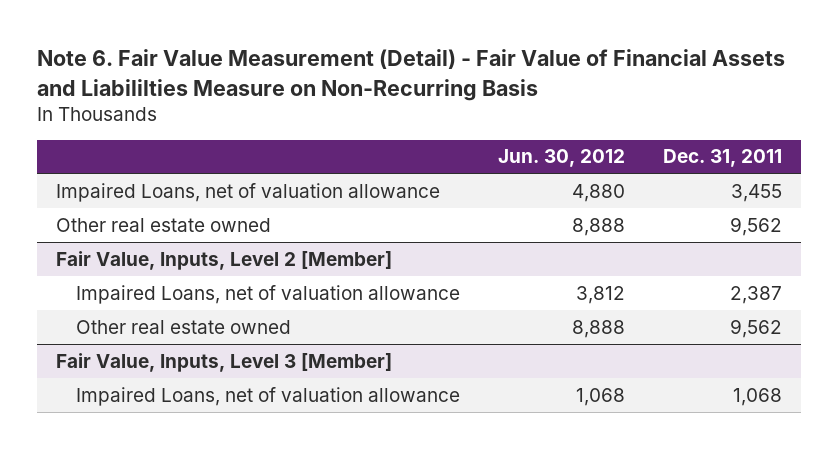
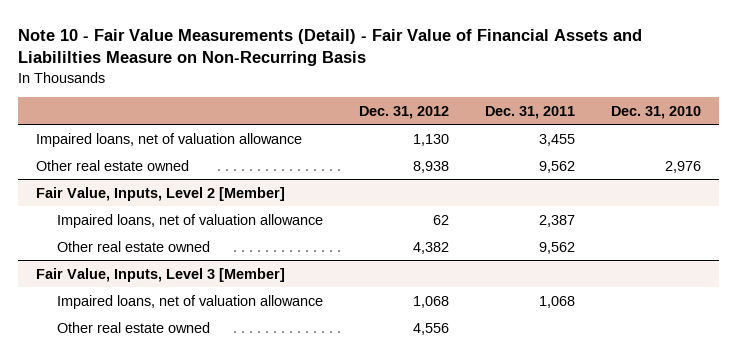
[37,49,786,101] Note 6. Fair Value Measurement (Detail) - Fair Value of Financial Assets and Liabililties Measure on Non-Recurring Basis -> [18,28,643,67] Note 10 - Fair Value Measurements (Detail) - Fair Value of Financial Assets and Liabililties Measure on Non-Recurring Basis
[498,149,626,168] Jun. 30, 2012 -> none
none -> [359,105,450,119] Dec. 31, 2012
none -> [611,105,702,119] Dec. 31, 2010
[56,182,441,202] Impaired Loans, net of valuation allowance -> [36,132,303,147] Impaired loans, net of valuation allowance
[76,284,461,304] Impaired Loans, net of valuation allowance -> [56,213,323,228] Impaired loans, net of valuation allowance
[76,386,461,406] Impaired Loans, net of valuation allowance -> [56,294,323,309] Impaired loans, net of valuation allowance
none -> [56,321,210,333] Other real estate owned

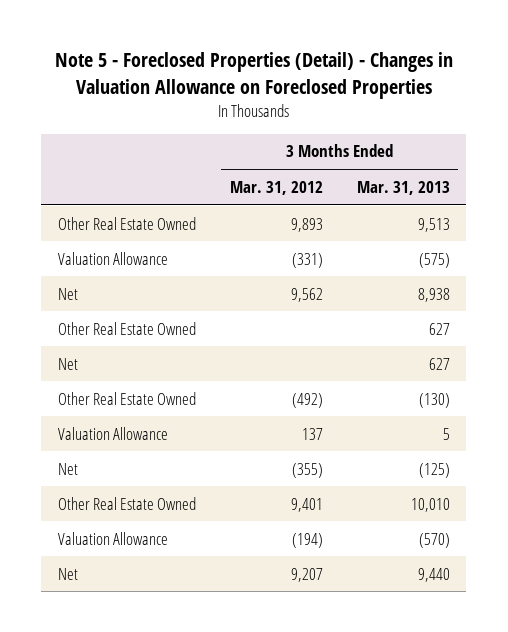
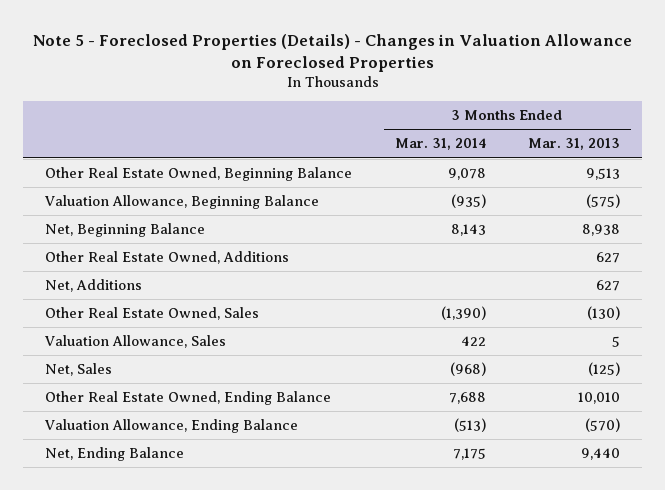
[54,52,453,99] Note 5 - Foreclosed Properties (Detail) - Changes in Valuation Allowance on Foreclosed Properties -> [32,33,632,72] Note 5 - Foreclosed Properties (Details) - Changes in Valuation Allowance on Foreclosed Properties
[229,180,323,195] Mar. 31, 2012 -> none
none -> [394,138,486,151] Mar. 31, 2014
[57,216,196,230] Other Real Estate Owned -> [44,166,352,181] Other Real Estate Owned, Beginning Balance
[57,251,168,265] Valuation Allowance -> [43,194,319,209] Valuation Allowance, Beginning Balance
[57,287,78,300] Net -> [44,222,205,237] Net, Beginning Balance
[57,321,196,335] Other Real Estate Owned -> [44,250,289,264] Other Real Estate Owned, Additions
[57,357,78,370] Net -> [44,278,142,292] Net, Additions
[57,391,196,405] Other Real Estate Owned -> [44,306,259,320] Other Real Estate Owned, Sales
[57,426,168,440] Valuation Allowance -> [43,334,226,348] Valuation Allowance, Sales
[57,462,78,475] Net -> [44,362,112,376] Net, Sales
[57,496,196,510] Other Real Estate Owned -> [44,390,331,405] Other Real Estate Owned, Ending Balance
[57,531,168,545] Valuation Allowance -> [43,418,298,433] Valuation Allowance, Ending Balance
[57,567,78,580] Net -> [44,446,184,461] Net, Ending Balance

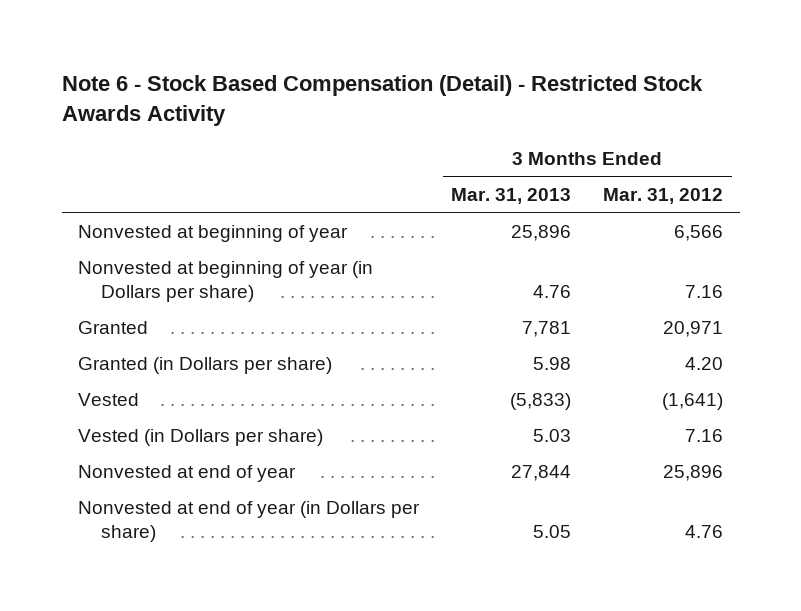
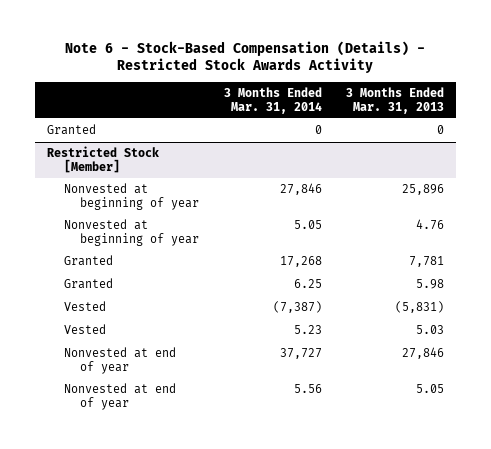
[61,75,703,126] Note 6 - Stock Based Compensation (Detail) - Restricted Stock Awards Activity -> [65,40,426,74] Note 6 - Stock-Based Compensation (Details) - Restricted Stock Awards Activity
[603,187,724,204] Mar. 31, 2012 -> none
none -> [223,87,322,114] 3 Months Ended Mar. 31, 2014
none -> [46,124,96,136] Granted
none -> [46,146,159,173] Restricted Stock [Member]
[77,260,373,302] Nonvested at beginning of year (in Dollars per share) -> [63,219,200,246] Nonvested at beginning of year
[77,356,332,374] Granted (in Dollars per share) -> [63,278,113,290] Granted
[510,392,572,410] (5,833) -> [395,301,445,314] (5,831)
[77,428,323,446] Vested (in Dollars per share) -> [63,324,106,335] Vested
[511,464,572,481] 27,844 -> [402,347,445,360] 27,846
[77,500,420,542] Nonvested at end of year (in Dollars per share) -> [63,383,176,410] Nonvested at end of year

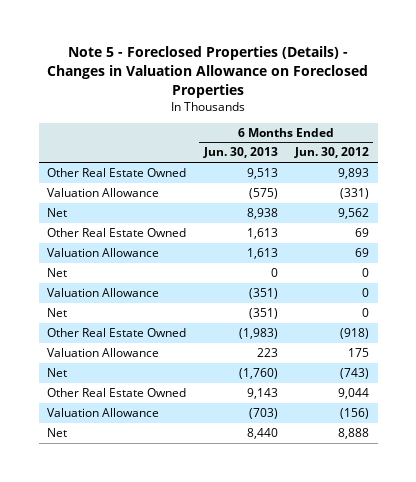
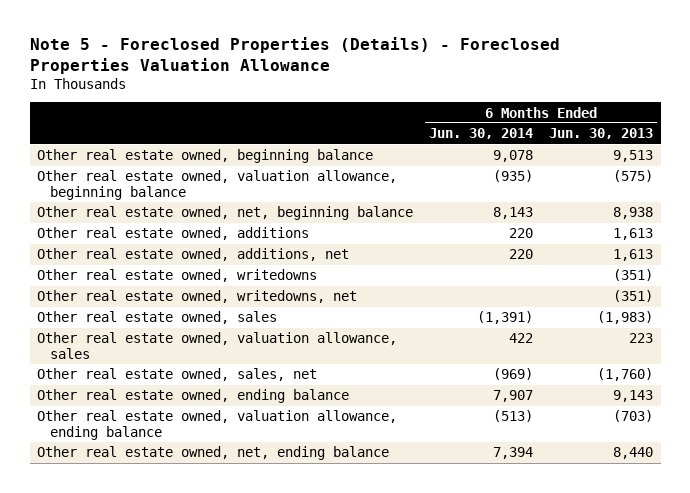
[47,46,369,98] Note 5 - Foreclosed Properties (Details) - Changes in Valuation Allowance on Foreclosed Properties -> [29,37,560,75] Note 5 - Foreclosed Properties (Details) - Foreclosed Properties Valuation Allowance
[294,147,370,159] Jun. 30, 2012 -> none
none -> [429,128,534,140] Jun. 30, 2014
[47,268,68,278] Net -> none
[47,168,187,178] Other Real Estate Owned -> [37,149,374,164] Other real estate owned, beginning balance
[47,188,160,198] Valuation Allowance -> [37,170,398,200] Other real estate owned, valuation allowance, beginning balance
[47,208,68,218] Net -> [37,206,414,221] Other real estate owned, net, beginning balance
[47,228,187,238] Other Real Estate Owned -> [37,227,310,241] Other real estate owned, additions
[47,248,160,258] Valuation Allowance -> [37,248,350,262] Other real estate owned, additions, net
[47,288,160,298] Valuation Allowance -> [37,269,318,283] Other real estate owned, writedowns
[47,308,68,318] Net -> [37,290,358,304] Other real estate owned, writedowns, net
[47,328,187,338] Other Real Estate Owned -> [37,311,278,325] Other real estate owned, sales
[47,348,160,358] Valuation Allowance -> [37,332,398,359] Other real estate owned, valuation allowance, sales
[47,368,68,378] Net -> [37,368,318,382] Other real estate owned, sales, net
[47,388,187,398] Other Real Estate Owned -> [37,389,350,404] Other real estate owned, ending balance
[47,408,160,418] Valuation Allowance -> [37,410,398,440] Other real estate owned, valuation allowance, ending balance
[47,428,68,438] Net -> [37,446,390,461] Other real estate owned, net, ending balance

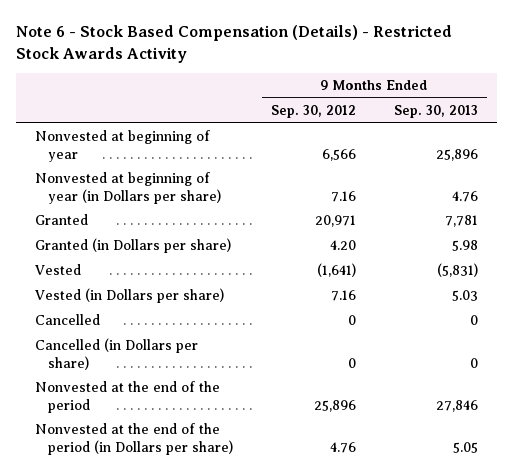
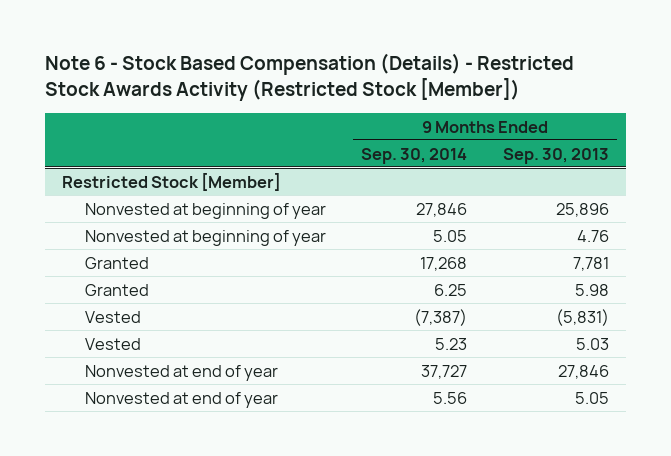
[15,25,452,63] Note 6 - Stock Based Compensation (Details) - Restricted Stock Awards Activity -> [44,53,574,102] Note 6 - Stock Based Compensation (Details) - Restricted Stock Awards Activity (Restricted Stock [Member])
[271,104,357,118] Sep. 30, 2012 -> none
none -> [361,147,468,164] Sep. 30, 2014
none -> [62,172,282,191] Restricted Stock [Member]
[34,172,222,204] Nonvested at beginning of year (in Dollars per share) -> [85,229,327,246] Nonvested at beginning of year
[34,238,231,254] Granted (in Dollars per share) -> [85,283,150,296] Granted
[34,314,100,326] Cancelled -> none
[34,338,198,370] Cancelled (in Dollars per share) -> none
[34,288,224,304] Vested (in Dollars per share) -> [85,337,142,350] Vested
[34,381,220,413] Nonvested at the end of the period -> [85,364,279,381] Nonvested at end of year
[34,423,234,455] Nonvested at the end of the period (in Dollars per share) -> [85,391,279,408] Nonvested at end of year

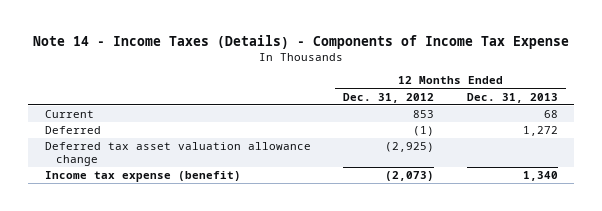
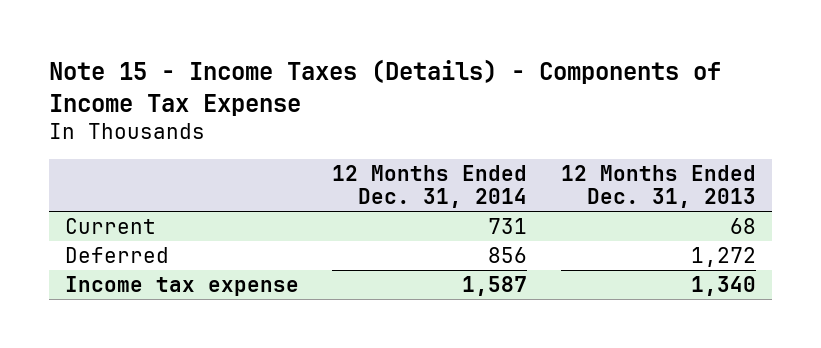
[33,34,570,49] Note 14 - Income Taxes (Details) - Components of Income Tax Expense -> [48,59,721,116] Note 15 - Income Taxes (Details) - Components of Income Tax Expense
[343,92,435,103] Dec. 31, 2012 -> none
none -> [332,164,528,209] 12 Months Ended Dec. 31, 2014
[44,142,311,167] Deferred tax asset valuation allowance change -> none
[44,171,241,183] Income tax expense (benefit) -> [65,275,300,296] Income tax expense

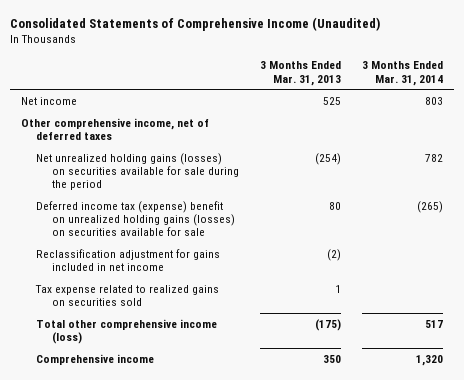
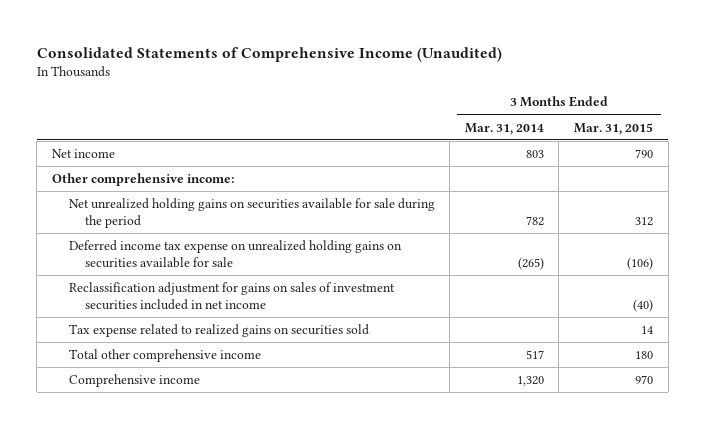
[260,61,342,86] 3 Months Ended Mar. 31, 2013 -> none
none -> [573,122,653,135] Mar. 31, 2015
[20,117,209,141] Other comprehensive income, net of deferred taxes -> none
none -> [51,172,234,186] Other comprehensive income:
[36,152,239,191] Net unrealized holding gains (losses) on securities available for sale during the period -> [68,197,435,228] Net unrealized holding gains on securities available for sale during the period
[36,200,235,237] Deferred income tax (expense) benefit on unrealized holding gains (losses) on securities available for sale -> [68,239,402,268] Deferred income tax expense on unrealized holding gains on securities available for sale
[36,248,221,272] Reclassification adjustment for gains included in net income -> [68,281,395,310] Reclassification adjustment for gains on sales of investment securities included in net income
[36,318,218,345] Total other comprehensive income (loss) -> [68,348,261,362] Total other comprehensive income

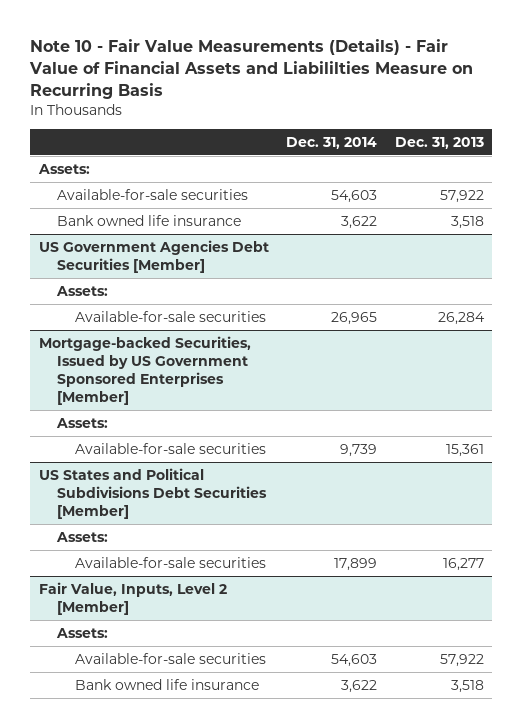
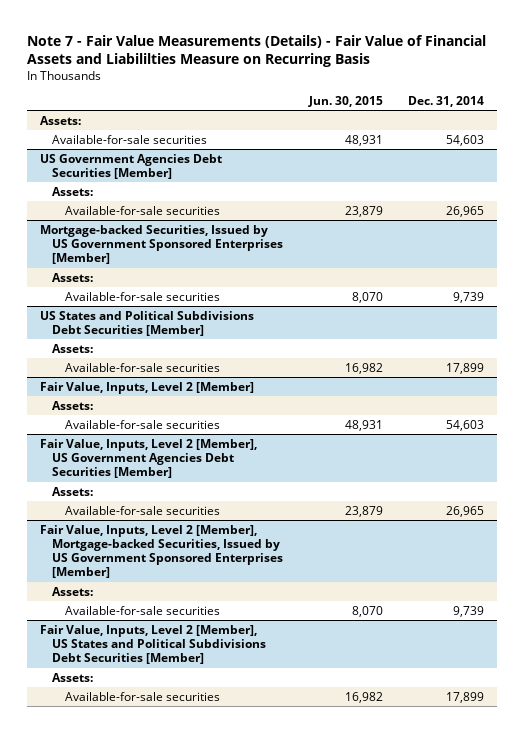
[29,39,474,99] Note 10 - Fair Value Measurements (Details) - Fair Value of Financial Assets and Liabililties Measure on Recurring Basis -> [27,34,487,67] Note 7 - Fair Value Measurements (Details) - Fair Value of Financial Assets and Liabililties Measure on Recurring Basis
[394,136,484,149] Dec. 31, 2013 -> none
none -> [307,95,383,107] Jun. 30, 2015
[56,214,241,226] Bank owned life insurance -> none
[75,678,260,690] Bank owned life insurance -> none
none -> [39,438,257,479] Fair Value, Inputs, Level 2 [Member], US Government Agencies Debt Securities [Member]
none -> [52,486,94,496] Assets:
none -> [65,505,221,515] Available-for-sale securities
none -> [39,524,284,579] Fair Value, Inputs, Level 2 [Member], Mortgage-backed Securities, Issued by US Government Sponsored Enterprises [Member]
none -> [52,586,94,596] Assets:
none -> [65,605,221,615] Available-for-sale securities
none -> [39,624,267,665] Fair Value, Inputs, Level 2 [Member], US States and Political Subdivisions Debt Securities [Member]
none -> [52,672,94,682] Assets:
none -> [65,691,221,701] Available-for-sale securities

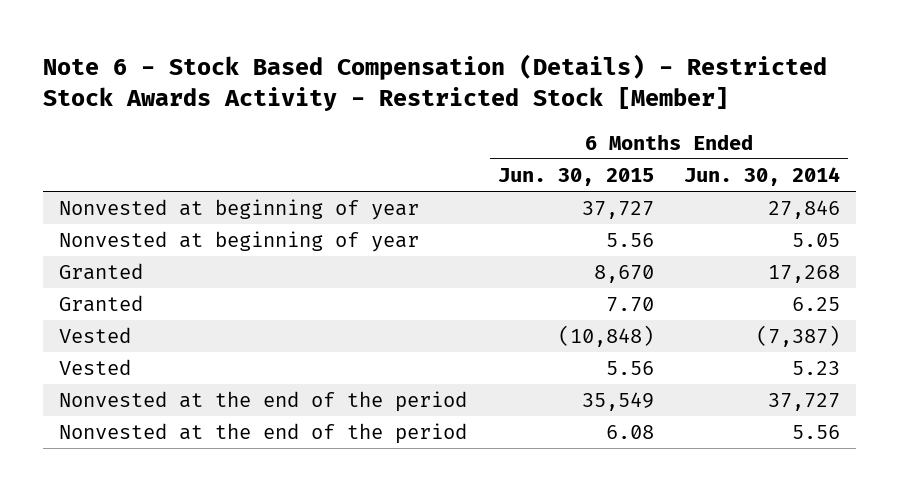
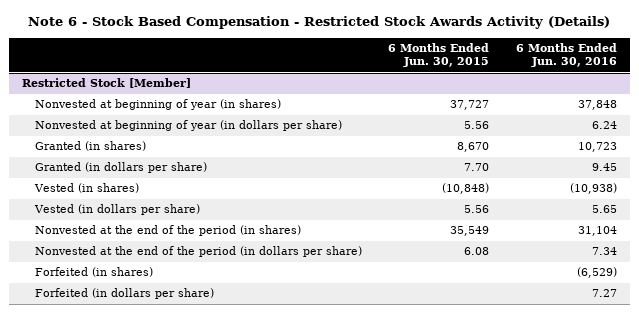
[43,53,828,112] Note 6 - Stock Based Compensation (Details) - Restricted Stock Awards Activity - Restricted Stock [Member] -> [28,16,611,30] Note 6 - Stock Based Compensation - Restricted Stock Awards Activity (Details)
[684,166,841,186] Jun. 30, 2014 -> none
none -> [515,43,617,68] 6 Months Ended Jun. 30, 2016
none -> [22,78,192,89] Restricted Stock [Member]
[58,199,419,221] Nonvested at beginning of year -> [35,99,282,111] Nonvested at beginning of year (in shares)
[58,231,419,253] Nonvested at beginning of year -> [35,120,343,132] Nonvested at beginning of year (in dollars per share)
[58,263,143,281] Granted -> [35,141,147,152] Granted (in shares)
[58,295,143,313] Granted -> [35,162,208,174] Granted (in dollars per share)
[58,327,131,344] Vested -> [34,183,140,194] Vested (in shares)
[58,359,131,376] Vested -> [34,204,201,216] Vested (in dollars per share)
[58,391,467,413] Nonvested at the end of the period -> [35,225,302,237] Nonvested at the end of the period (in shares)
[58,423,467,445] Nonvested at the end of the period -> [35,246,363,258] Nonvested at the end of the period (in dollars per share)
none -> [35,267,154,278] Forfeited (in shares)
none -> [35,288,215,300] Forfeited (in dollars per share)

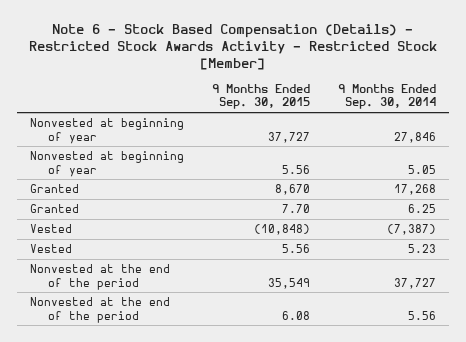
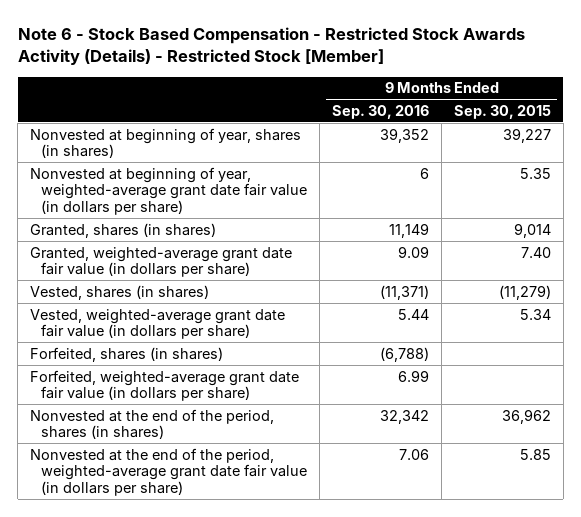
[29,23,438,70] Note 6 - Stock Based Compensation (Details) - Restricted Stock Awards Activity - Restricted Stock [Member] -> [17,27,525,66] Note 6 - Stock Based Compensation - Restricted Stock Awards Activity (Details) - Restricted Stock [Member]
[337,83,436,110] 9 Months Ended Sep. 30, 2014 -> none
none -> [332,104,430,119] Sep. 30, 2016
[30,203,80,213] Granted -> none
[30,243,73,253] Vested -> none
[30,117,185,144] Nonvested at beginning of year -> [30,127,302,159] Nonvested at beginning of year, shares (in shares)
[268,131,311,143] 37,727 -> [503,127,552,143] 39,227
[30,150,185,177] Nonvested at beginning of year -> [30,166,308,215] Nonvested at beginning of year, weighted-average grant date fair value (in dollars per share)
[282,164,311,174] 5.56 -> [520,167,552,179] 5.35
[30,183,80,193] Granted -> [30,222,217,238] Granted, shares (in shares)
[275,183,311,195] 8,670 -> [514,222,552,238] 9,014
none -> [30,246,293,278] Granted, weighted-average grant date fair value (in dollars per share)
[30,223,73,233] Vested -> [30,284,210,300] Vested, shares (in shares)
[254,223,311,235] (10,848) -> [499,284,552,300] (11,279)
none -> [30,308,286,340] Vested, weighted-average grant date fair value (in dollars per share)
none -> [30,346,224,362] Forfeited, shares (in shares)
none -> [30,369,300,402] Forfeited, weighted-average grant date fair value (in dollars per share)
[30,263,171,290] Nonvested at the end of the period -> [30,408,275,440] Nonvested at the end of the period, shares (in shares)
[268,277,311,289] 35,549 -> [502,408,552,424] 36,962
[30,296,171,323] Nonvested at the end of the period -> [30,447,308,496] Nonvested at the end of the period, weighted-average grant date fair value (in dollars per share)
[282,310,311,320] 6.08 -> [520,448,552,460] 5.85

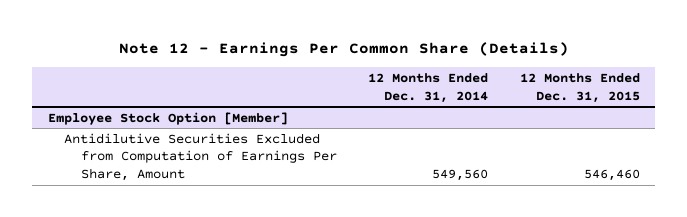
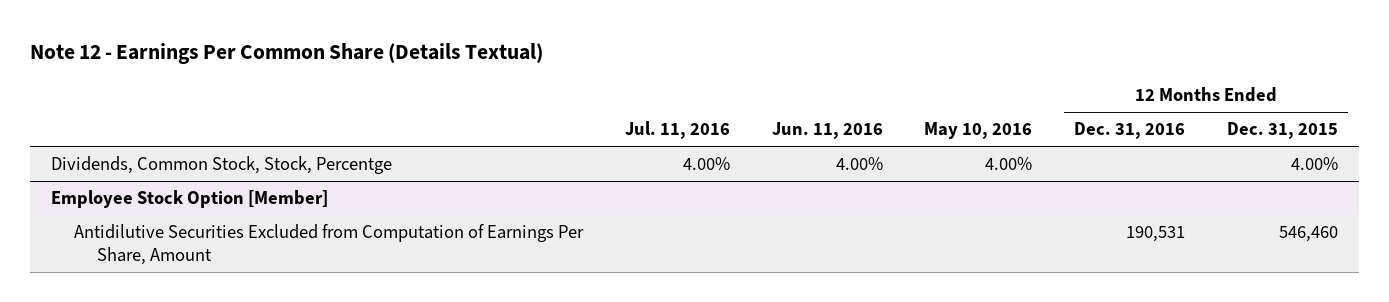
[118,42,569,58] Note 12 - Earnings Per Common Share (Details) -> [30,43,544,65] Note 12 - Earnings Per Common Share (Details Textual)
[368,72,489,103] 12 Months Ended Dec. 31, 2014 -> none
none -> [624,121,730,140] Jul. 11, 2016
none -> [771,122,883,140] Jun. 11, 2016
none -> [924,122,1033,140] May 10, 2016
none -> [1074,122,1186,140] Dec. 31, 2016
none -> [51,156,393,175] Dividends, Common Stock, Stock, Percentge

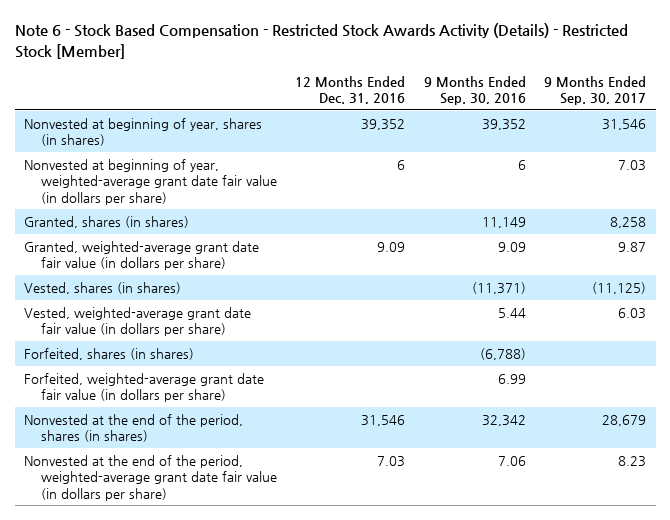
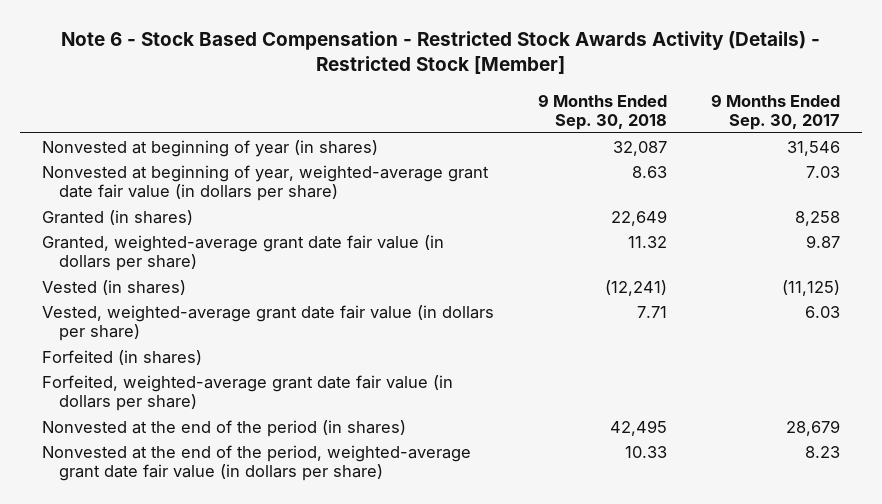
[295,75,406,105] 12 Months Ended Dec. 31, 2016 -> none
[423,75,526,106] 9 Months Ended Sep. 30, 2016 -> none
none -> [537,93,667,131] 9 Months Ended Sep. 30, 2018
[24,117,263,147] Nonvested at beginning of year, shares (in shares) -> [41,139,378,157] Nonvested at beginning of year (in shares)
[24,215,190,228] Granted, shares (in shares) -> [41,209,193,225] Granted (in shares)
[24,281,182,294] Vested, shares (in shares) -> [41,279,186,295] Vested (in shares)
[24,347,195,360] Forfeited, shares (in shares) -> [41,349,202,365] Forfeited (in shares)
[24,413,244,443] Nonvested at the end of the period, shares (in shares) -> [41,419,406,437] Nonvested at the end of the period (in shares)

